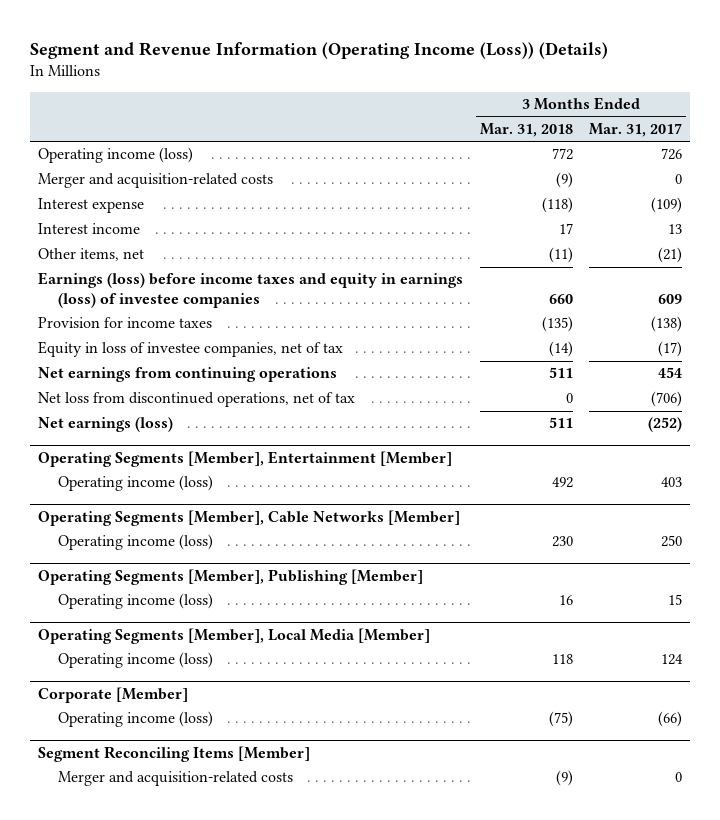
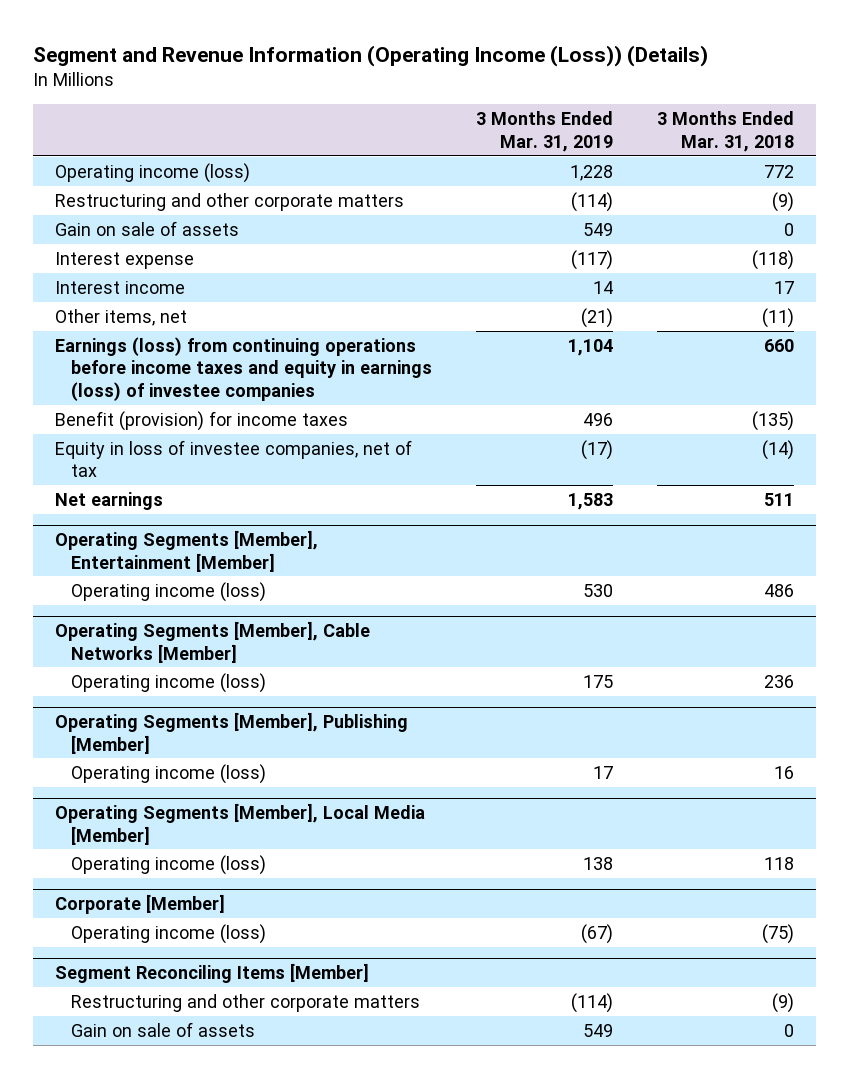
[588,122,682,137] Mar. 31, 2017 -> none
none -> [476,111,614,152] 3 Months Ended Mar. 31, 2019
[38,173,274,189] Merger and acquisition-related costs -> none
none -> [55,192,405,211] Restructuring and other corporate matters
none -> [55,220,240,236] Gain on sale of assets
[38,272,464,308] Earnings (loss) before income taxes and equity in earnings (loss) of investee companies -> [55,336,433,401] Earnings (loss) from continuing operations before income taxes and equity in earnings (loss) of investee companies
[38,317,213,329] Provision for income taxes -> [55,410,349,431] Benefit (provision) for income taxes
[38,367,338,383] Net earnings from continuing operations -> none
[38,392,356,408] Net loss from discontinued operations, net of tax -> none
[38,417,174,433] Net earnings (loss) -> [55,491,164,510] Net earnings
[551,477,573,489] 492 -> [764,583,795,597] 486
[551,536,573,548] 230 -> [764,674,795,688] 236
[58,771,294,787] Merger and acquisition-related costs -> none
none -> [71,993,421,1012] Restructuring and other corporate matters
none -> [71,1021,256,1037] Gain on sale of assets

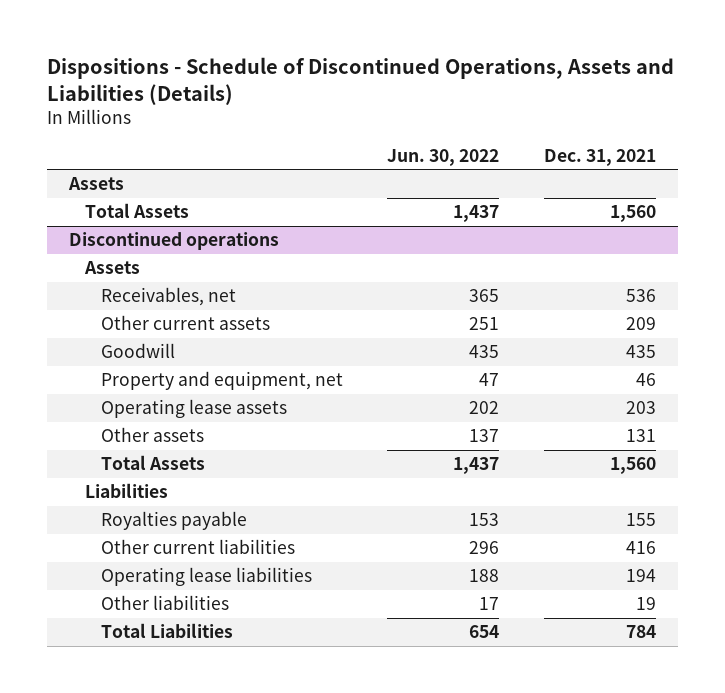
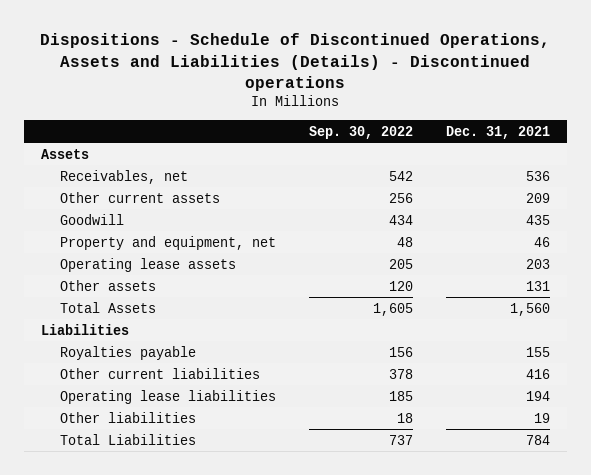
[47,57,675,106] Dispositions - Schedule of Discontinued Operations, Assets and Liabilities (Details) -> [40,33,551,91] Dispositions - Schedule of Discontinued Operations, Assets and Liabilities (Details) - Discontinued operations
[387,148,500,166] Jun. 30, 2022 -> none
none -> [308,125,413,139] Sep. 30, 2022
[85,203,190,219] Total Assets -> none
[69,232,280,251] Discontinued operations -> none
[84,261,141,275] Assets -> none

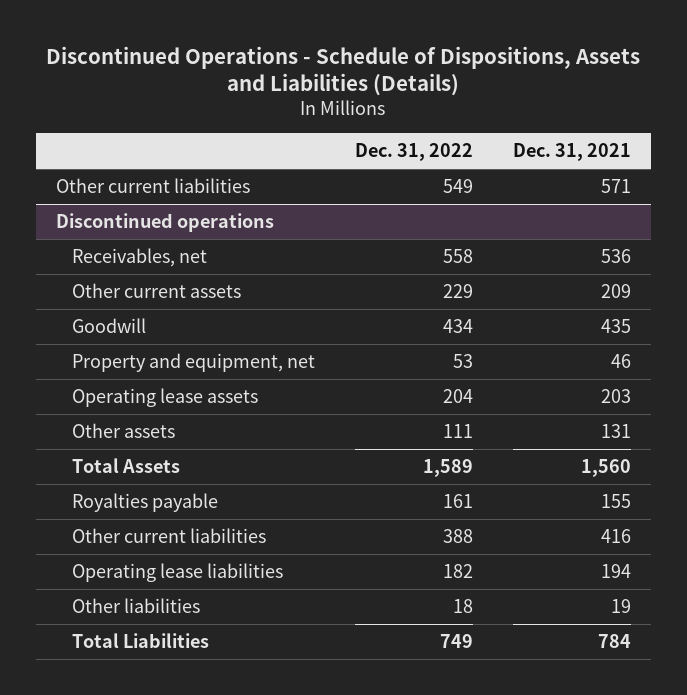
[40,33,551,91] Dispositions - Schedule of Discontinued Operations, Assets and Liabilities (Details) - Discontinued operations -> [46,45,641,97] Discontinued Operations - Schedule of Dispositions, Assets and Liabilities (Details)
[308,125,413,139] Sep. 30, 2022 -> none
none -> [354,143,473,162] Dec. 31, 2022
[40,148,89,159] Assets -> none
none -> [55,178,250,194] Other current liabilities
none -> [55,213,274,233] Discontinued operations
[40,323,129,335] Liabilities -> none

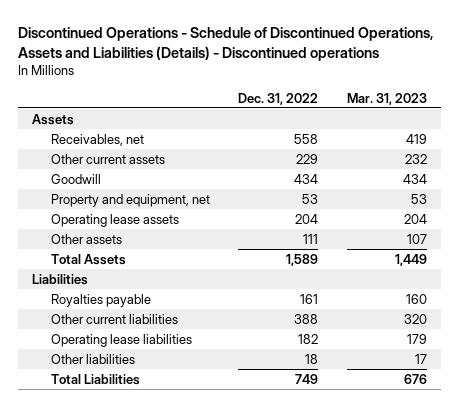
[46,45,641,97] Discontinued Operations - Schedule of Dispositions, Assets and Liabilities (Details) -> [18,26,434,61] Discontinued Operations - Schedule of Discontinued Operations, Assets and Liabilities (Details) - Discontinued operations
[512,143,631,162] Dec. 31, 2021 -> none
none -> [346,92,427,105] Mar. 31, 2023
[55,178,250,194] Other current liabilities -> none
[55,213,274,233] Discontinued operations -> none
none -> [32,113,75,125] Assets
none -> [32,273,89,285] Liabilities

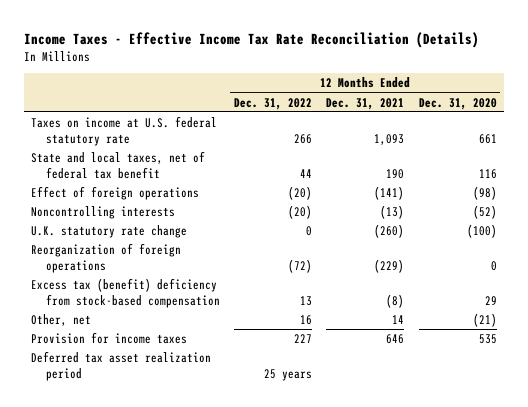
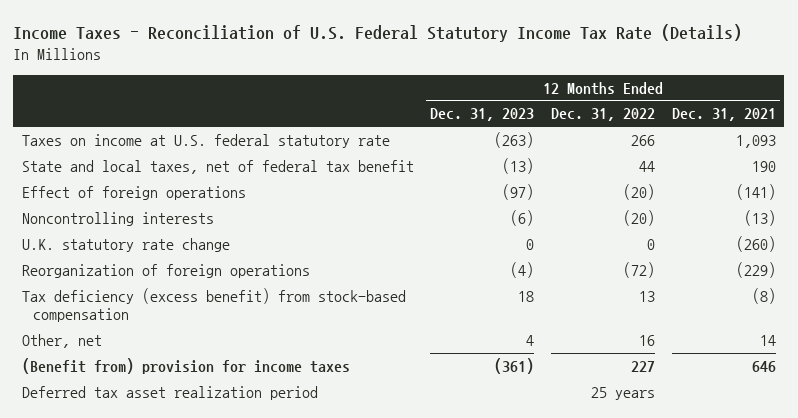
[24,31,480,48] Income Taxes - Effective Income Tax Rate Reconciliation (Details) -> [13,23,743,42] Income Taxes - Reconciliation of U.S. Federal Statutory Income Tax Rate (Details)
[418,97,497,110] Dec. 31, 2020 -> none
none -> [430,108,535,122] Dec. 31, 2023
[31,277,220,308] Excess tax (benefit) deficiency from stock-based compensation -> [21,287,406,323] Tax deficiency (excess benefit) from stock-based compensation
[31,331,188,344] Provision for income taxes -> [21,357,350,374] (Benefit from) provision for income taxes

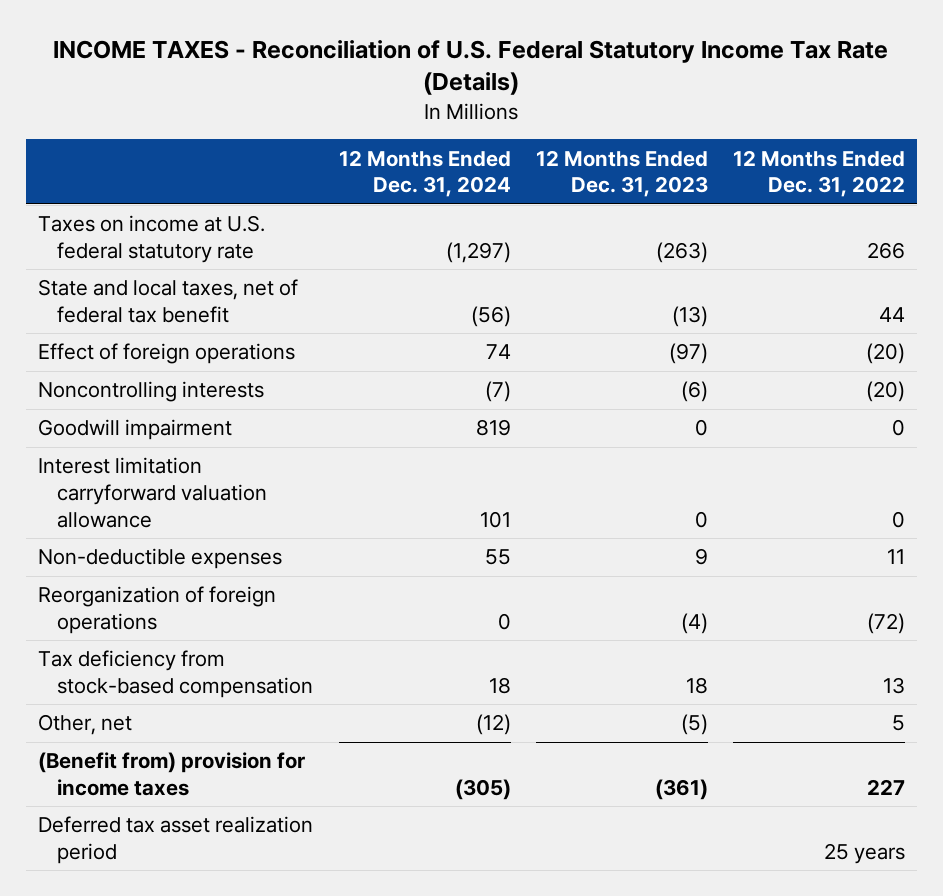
[13,23,743,42] Income Taxes - Reconciliation of U.S. Federal Statutory Income Tax Rate (Details) -> [53,40,889,96] INCOME TAXES - Reconciliation of U.S. Federal Statutory Income Tax Rate (Details)
[671,108,776,122] Dec. 31, 2021 -> none
none -> [338,149,511,198] 12 Months Ended Dec. 31, 2024
[21,237,230,252] U.K. statutory rate change -> none
none -> [38,419,233,441] Goodwill impairment
none -> [38,457,268,528] Interest limitation carryforward valuation allowance
none -> [38,548,283,570] Non-deductible expenses
[21,287,406,323] Tax deficiency (excess benefit) from stock-based compensation -> [38,650,314,699] Tax deficiency from stock-based compensation
[526,334,535,346] 4 -> [680,714,708,736] (5)
[639,334,656,346] 16 -> [891,715,905,732] 5

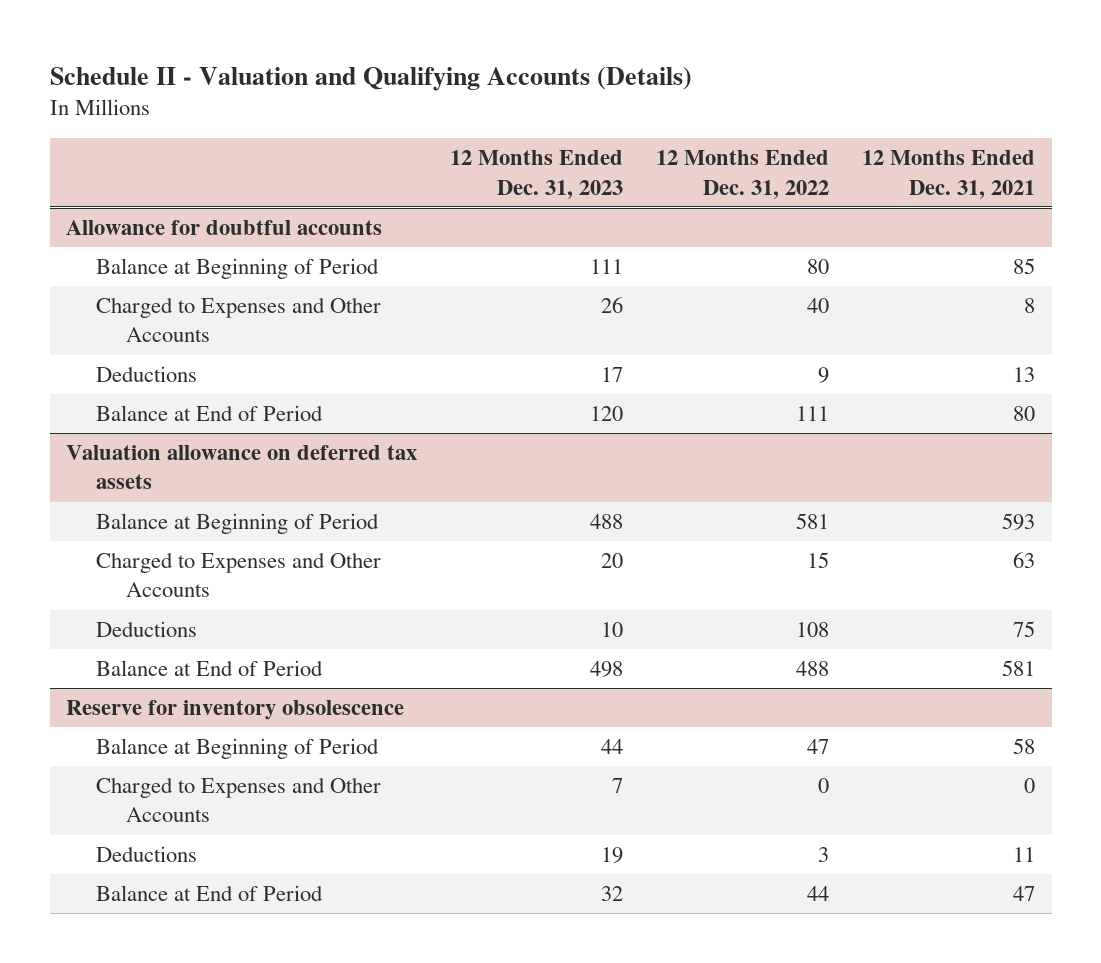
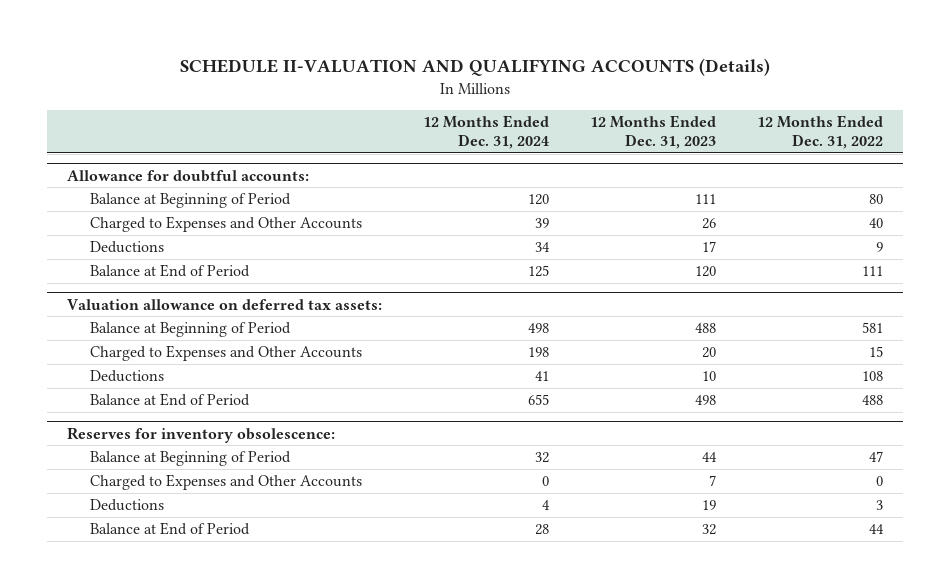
[49,66,692,91] Schedule II - Valuation and Qualifying Accounts (Details) -> [180,57,771,76] SCHEDULE II-VALUATION AND QUALIFYING ACCOUNTS (Details)
[862,150,1036,199] 12 Months Ended Dec. 31, 2021 -> none
none -> [423,114,550,149] 12 Months Ended Dec. 31, 2024
[66,220,383,236] Allowance for doubtful accounts -> [67,169,310,182] Allowance for doubtful accounts:
[66,445,418,490] Valuation allowance on deferred tax assets -> [67,298,383,310] Valuation allowance on deferred tax assets:
[66,700,405,721] Reserve for inventory obsolescence -> [67,426,336,443] Reserves for inventory obsolescence:

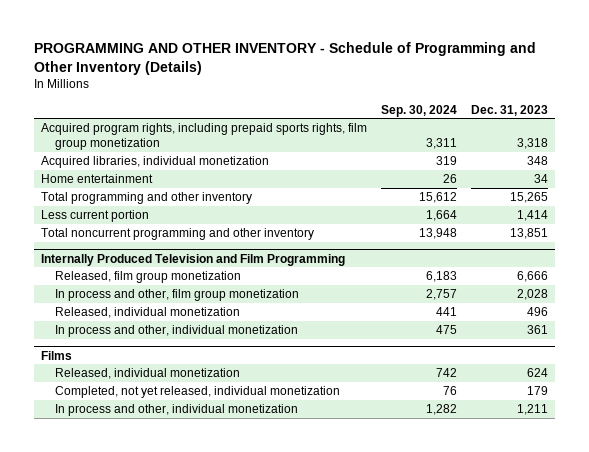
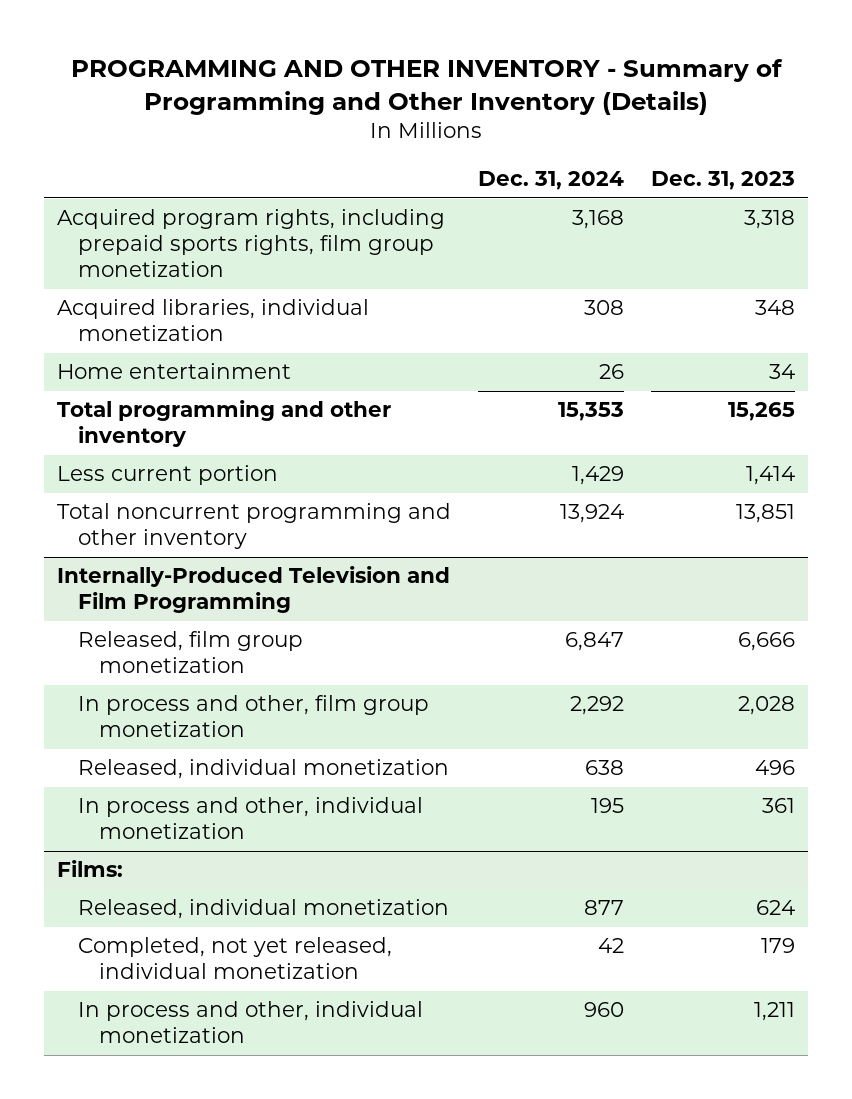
[33,41,536,75] PROGRAMMING AND OTHER INVENTORY - Schedule of Programming and Other Inventory (Details) -> [70,58,783,115] PROGRAMMING AND OTHER INVENTORY - Summary of Programming and Other Inventory (Details)
[380,104,457,117] Sep. 30, 2024 -> none
none -> [477,171,624,191] Dec. 31, 2024
[40,253,345,266] Internally Produced Television and Film Programming -> [57,566,451,614] Internally-Produced Television and Film Programming
[40,350,72,360] Films -> [57,860,124,878] Films:

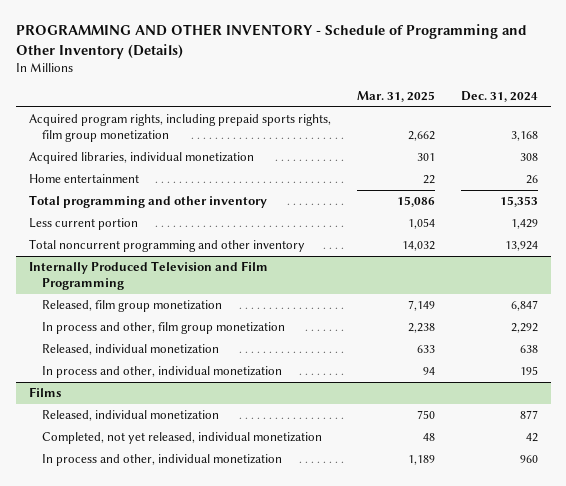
[70,58,783,115] PROGRAMMING AND OTHER INVENTORY - Summary of Programming and Other Inventory (Details) -> [15,24,527,60] PROGRAMMING AND OTHER INVENTORY - Schedule of Programming and Other Inventory (Details)
[650,171,795,191] Dec. 31, 2023 -> none
none -> [356,91,435,103] Mar. 31, 2025
[57,566,451,614] Internally-Produced Television and Film Programming -> [28,260,268,290] Internally Produced Television and Film Programming
[57,860,124,878] Films: -> [28,386,61,397] Films

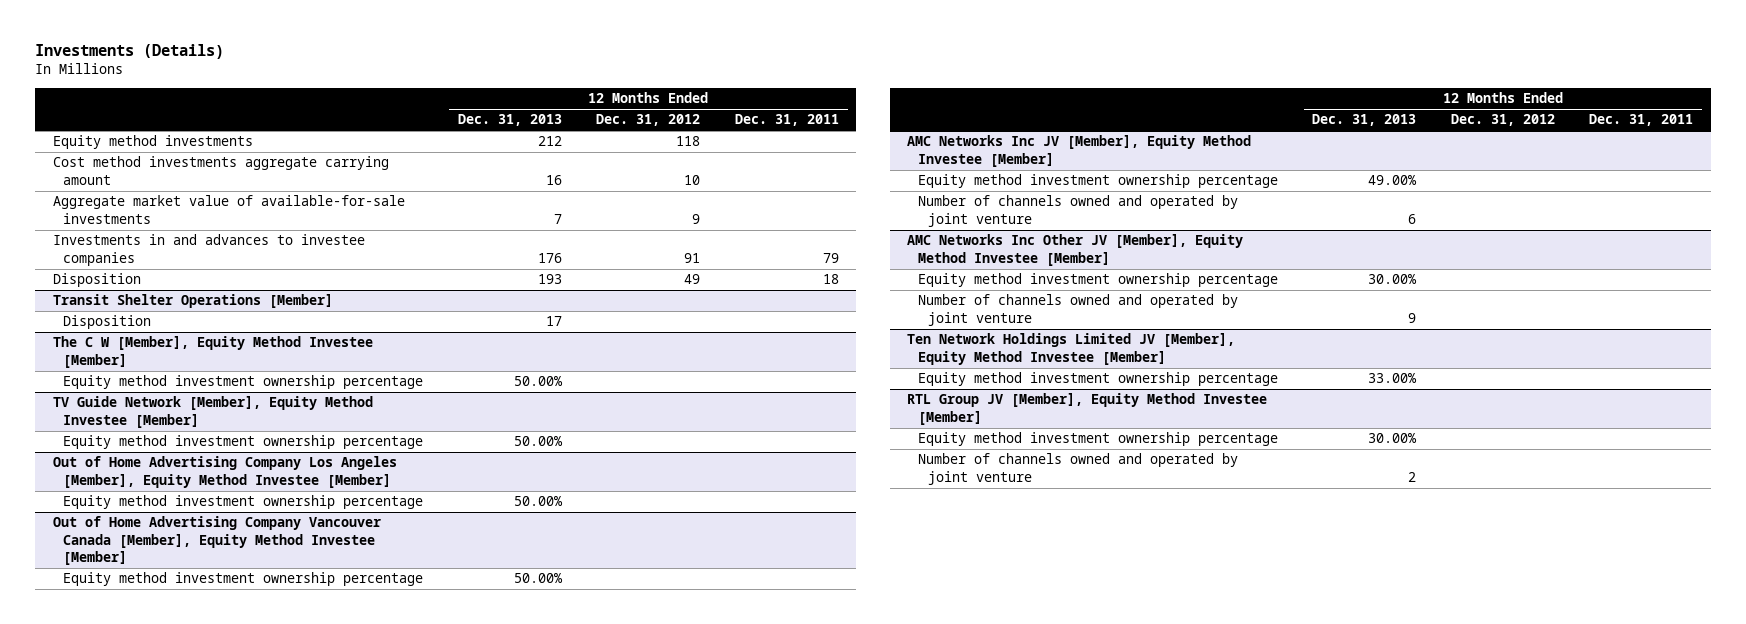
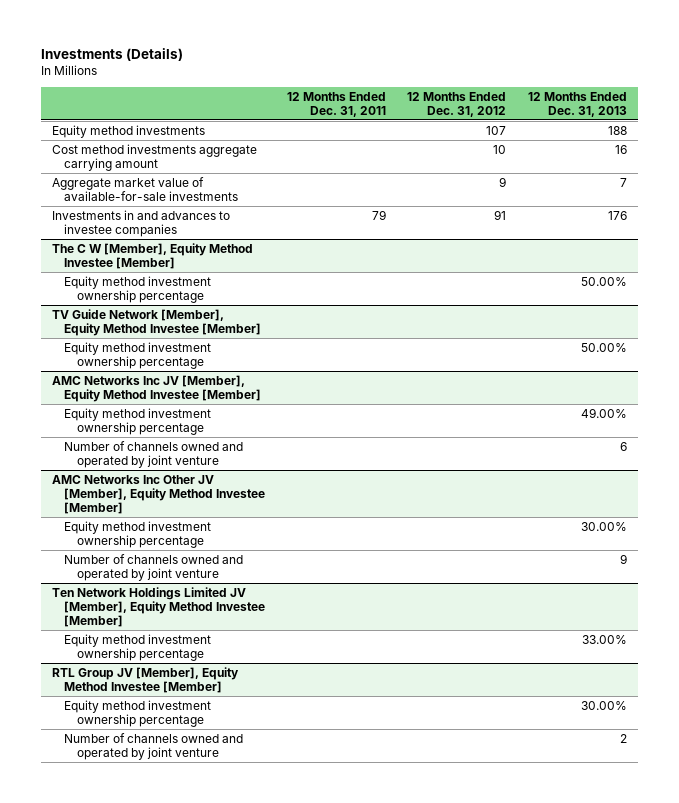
[537,136,562,147] 212 -> [607,125,627,135] 188
[676,136,701,147] 118 -> [486,125,507,135] 107
[52,273,141,288] Disposition -> none
[52,294,333,309] Transit Shelter Operations [Member] -> none
[63,315,152,330] Disposition -> none
[52,456,397,488] Out of Home Advertising Company Los Angeles [Member], Equity Method Investee [Member] -> none
[63,495,424,510] Equity method investment ownership percentage -> none
[52,516,381,566] Out of Home Advertising Company Vancouver Canada [Member], Equity Method Investee [Member] -> none
[63,572,424,587] Equity method investment ownership percentage -> none

